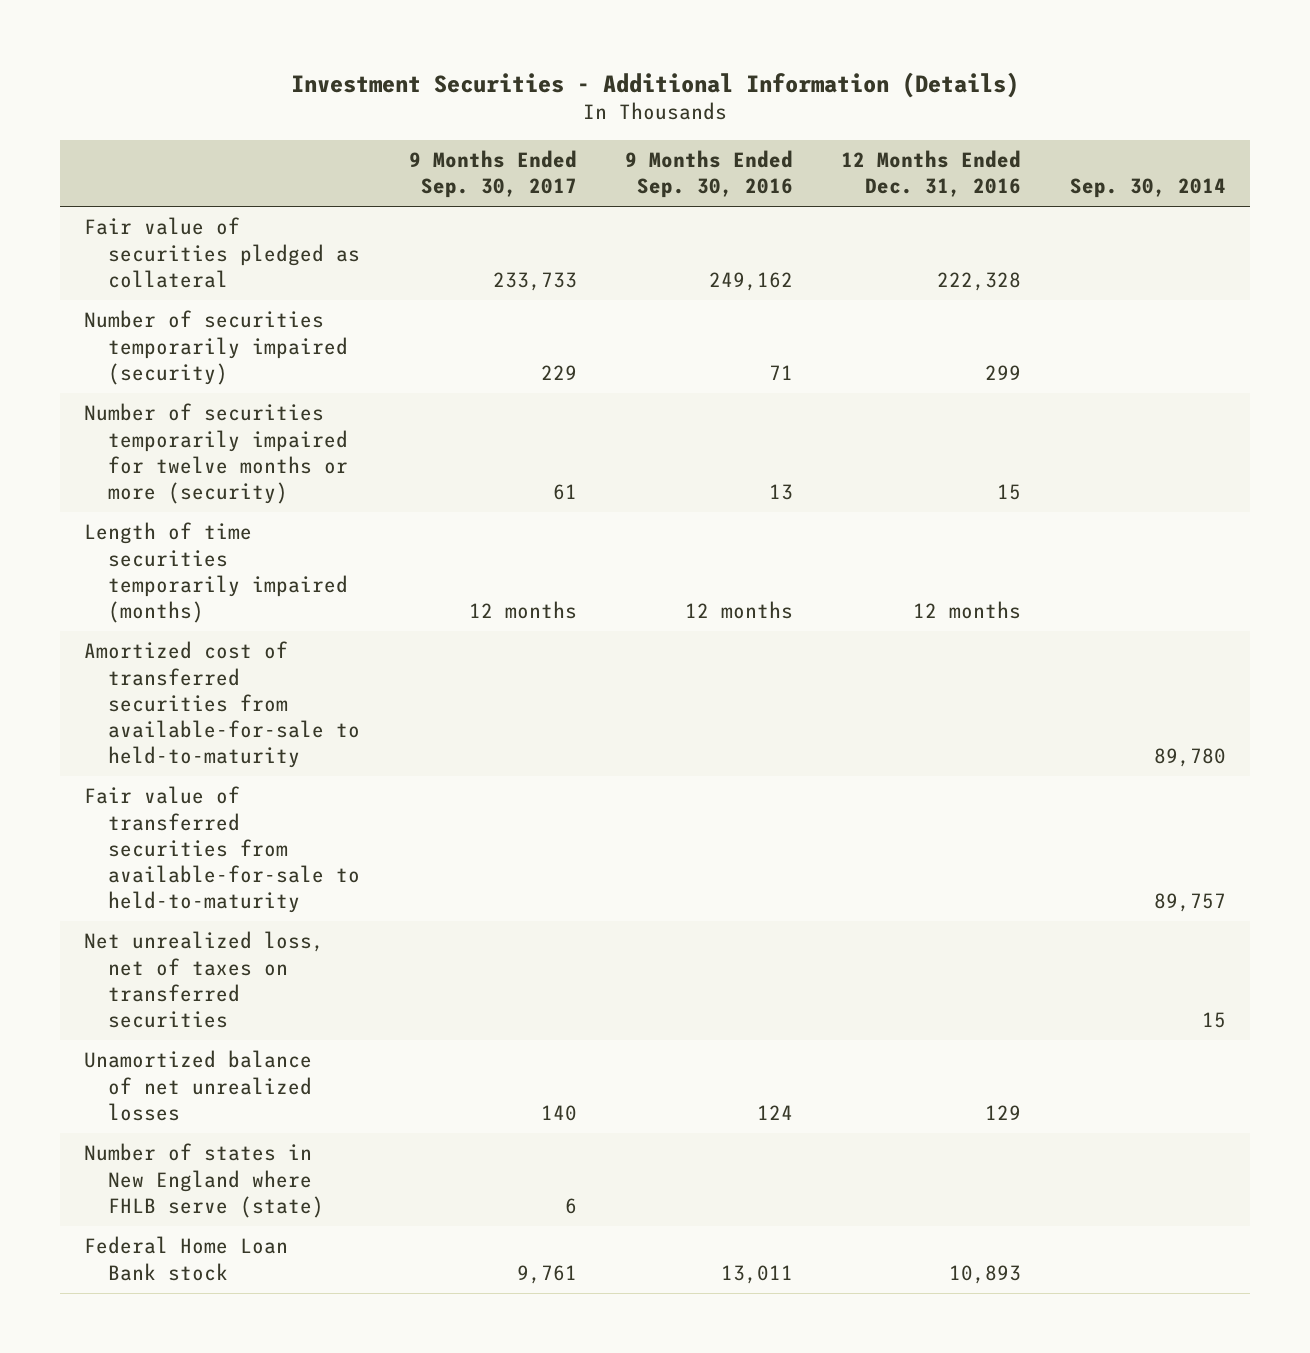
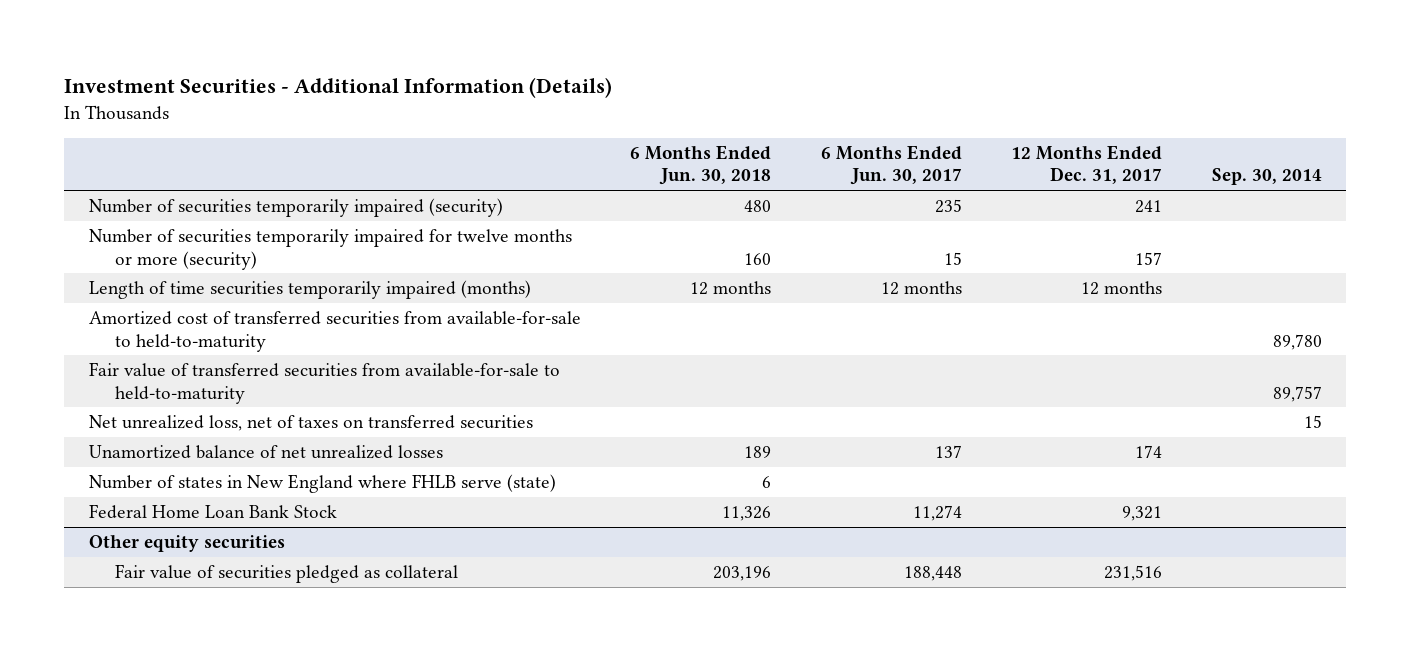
[408,150,577,199] 9 Months Ended Sep. 30, 2017 -> none
[624,150,793,199] 9 Months Ended Sep. 30, 2016 -> none
[841,150,1022,198] 12 Months Ended Dec. 31, 2016 -> none
none -> [630,144,772,186] 6 Months Ended Jun. 30, 2018
none -> [820,144,962,186] 6 Months Ended Jun. 30, 2017
none -> [1011,144,1163,185] 12 Months Ended Dec. 31, 2017
[84,217,361,288] Fair value of securities pledged as collateral -> none
[84,1236,289,1281] Federal Home Loan Bank stock -> [88,504,337,520] Federal Home Loan Bank Stock
none -> [88,535,285,553] Other equity securities
none -> [115,564,459,584] Fair value of securities pledged as collateral

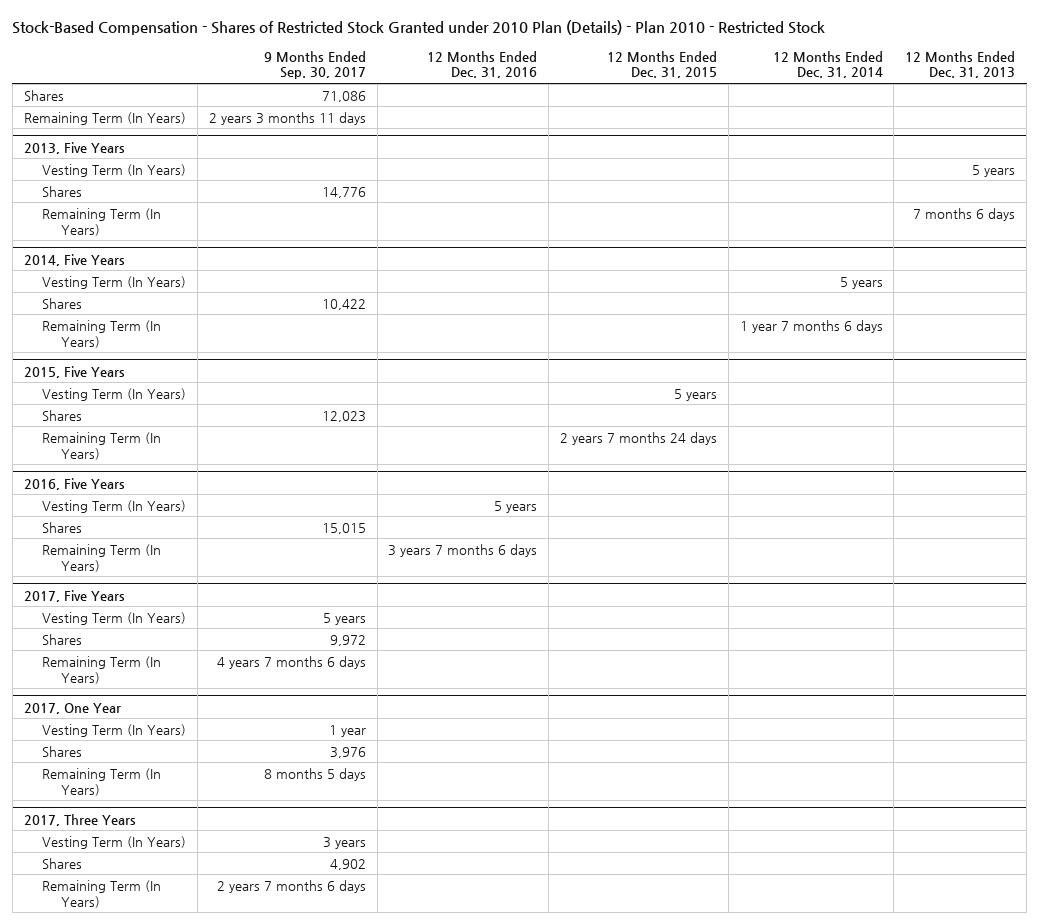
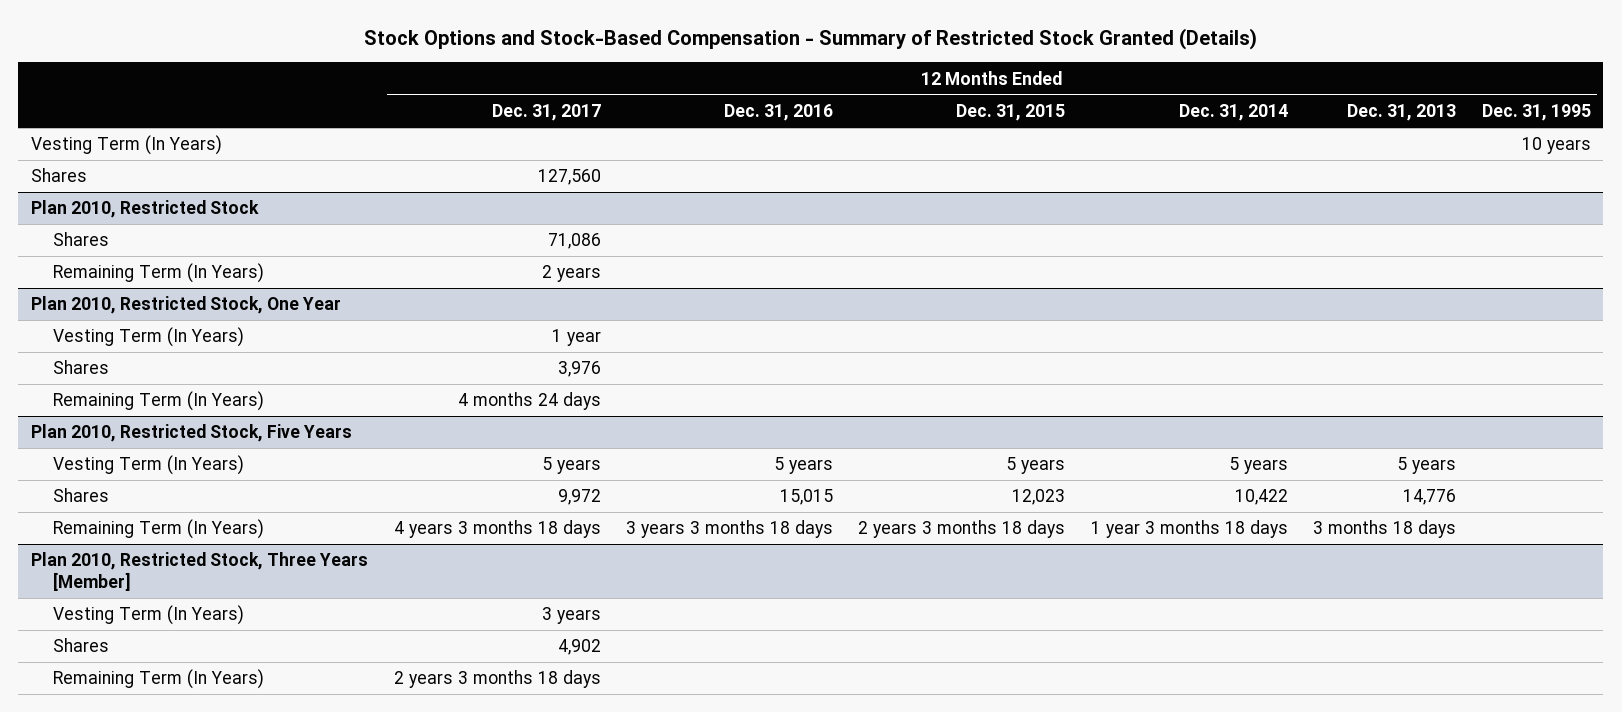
[12,20,826,36] Stock-Based Compensation - Shares of Restricted Stock Granted under 2010 Plan (Details) - Plan 2010 - Restricted Stock -> [363,28,1257,51] Stock Options and Stock-Based Compensation - Summary of Restricted Stock Granted (Details)
[263,50,366,80] 9 Months Ended Sep. 30, 2017 -> none
none -> [491,104,601,122] Dec. 31, 2017
none -> [1481,104,1591,122] Dec. 31, 1995
none -> [31,135,223,156] Vesting Term (In Years)
[23,111,186,125] Remaining Term (In Years) -> none
[23,141,125,154] 2013, Five Years -> none
[42,163,187,177] Vesting Term (In Years) -> none
[42,185,83,197] Shares -> none
[42,207,162,236] Remaining Term (In Years) -> none
[23,253,125,266] 2014, Five Years -> none
[42,275,187,289] Vesting Term (In Years) -> none
[42,297,83,309] Shares -> none
[42,319,162,348] Remaining Term (In Years) -> none
[23,365,125,378] 2015, Five Years -> none
[42,387,187,401] Vesting Term (In Years) -> none
[42,409,83,421] Shares -> none
[42,431,162,460] Remaining Term (In Years) -> none
[23,477,125,490] 2016, Five Years -> none
[42,499,187,513] Vesting Term (In Years) -> none
[42,521,83,533] Shares -> none
[42,543,162,572] Remaining Term (In Years) -> none
[23,589,125,602] 2017, Five Years -> none
[42,611,187,625] Vesting Term (In Years) -> none
[42,633,83,645] Shares -> none
[42,655,162,684] Remaining Term (In Years) -> none
[23,702,121,714] 2017, One Year -> none
[42,723,187,737] Vesting Term (In Years) -> none
[42,745,83,757] Shares -> none
[42,767,162,796] Remaining Term (In Years) -> none
[23,813,136,826] 2017, Three Years -> none
[42,835,187,849] Vesting Term (In Years) -> none
[42,857,83,869] Shares -> none
[42,879,162,908] Remaining Term (In Years) -> none
none -> [31,200,260,219] Plan 2010, Restricted Stock
none -> [52,232,109,247] Shares
none -> [52,263,264,284] Remaining Term (In Years)
none -> [31,296,342,315] Plan 2010, Restricted Stock, One Year
none -> [52,327,244,348] Vesting Term (In Years)
none -> [52,360,109,375] Shares
none -> [52,391,264,412] Remaining Term (In Years)
none -> [31,424,353,443] Plan 2010, Restricted Stock, Five Years
none -> [52,455,244,476] Vesting Term (In Years)
none -> [52,488,109,503] Shares
none -> [52,519,264,540] Remaining Term (In Years)
none -> [31,552,369,591] Plan 2010, Restricted Stock, Three Years [Member]
none -> [52,605,244,626] Vesting Term (In Years)
none -> [52,638,109,653] Shares
none -> [52,669,264,690] Remaining Term (In Years)

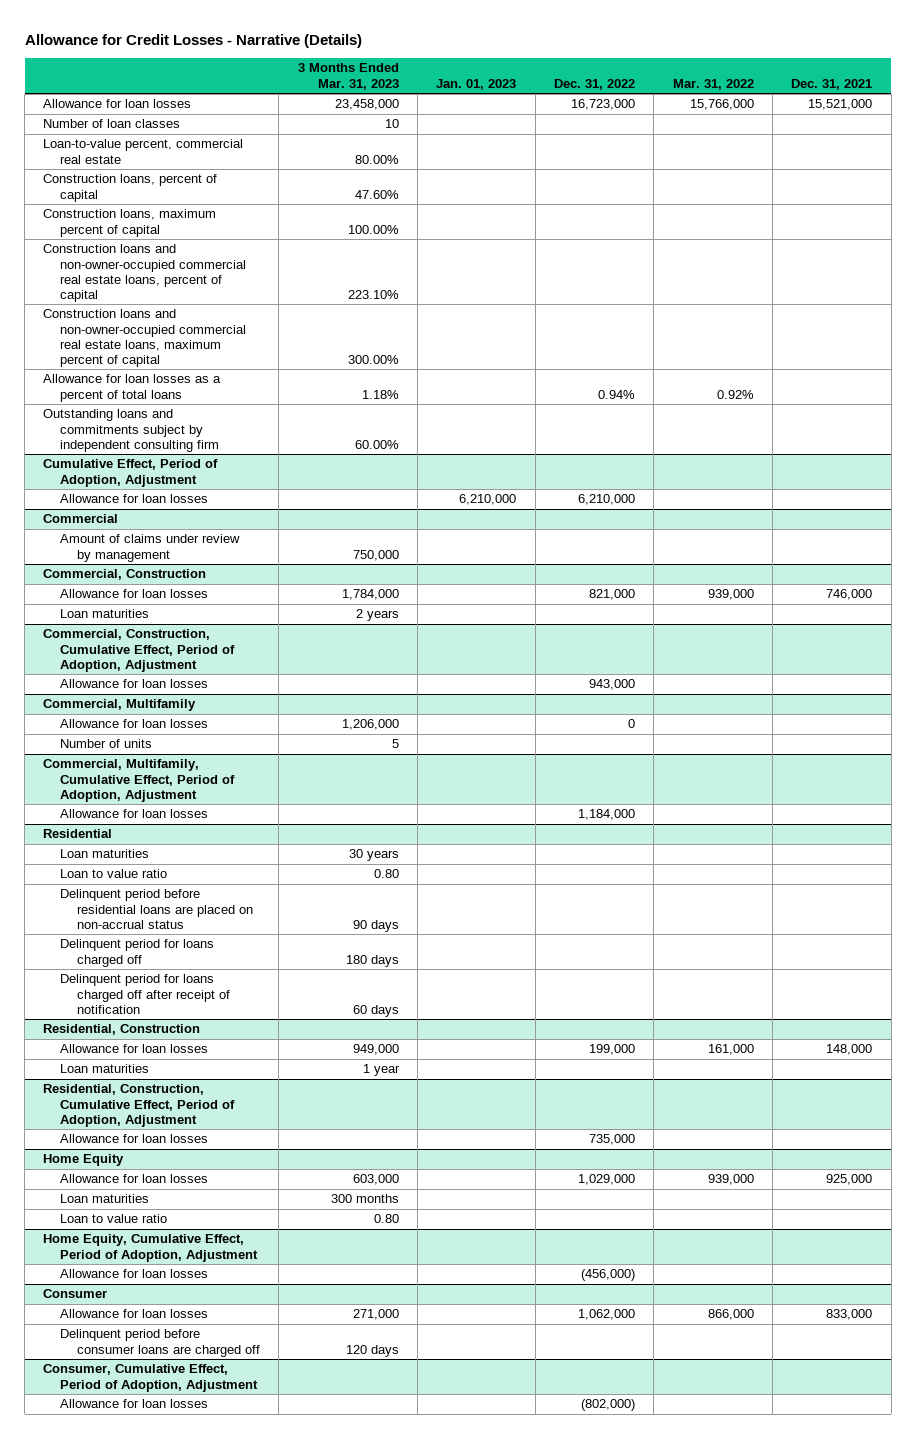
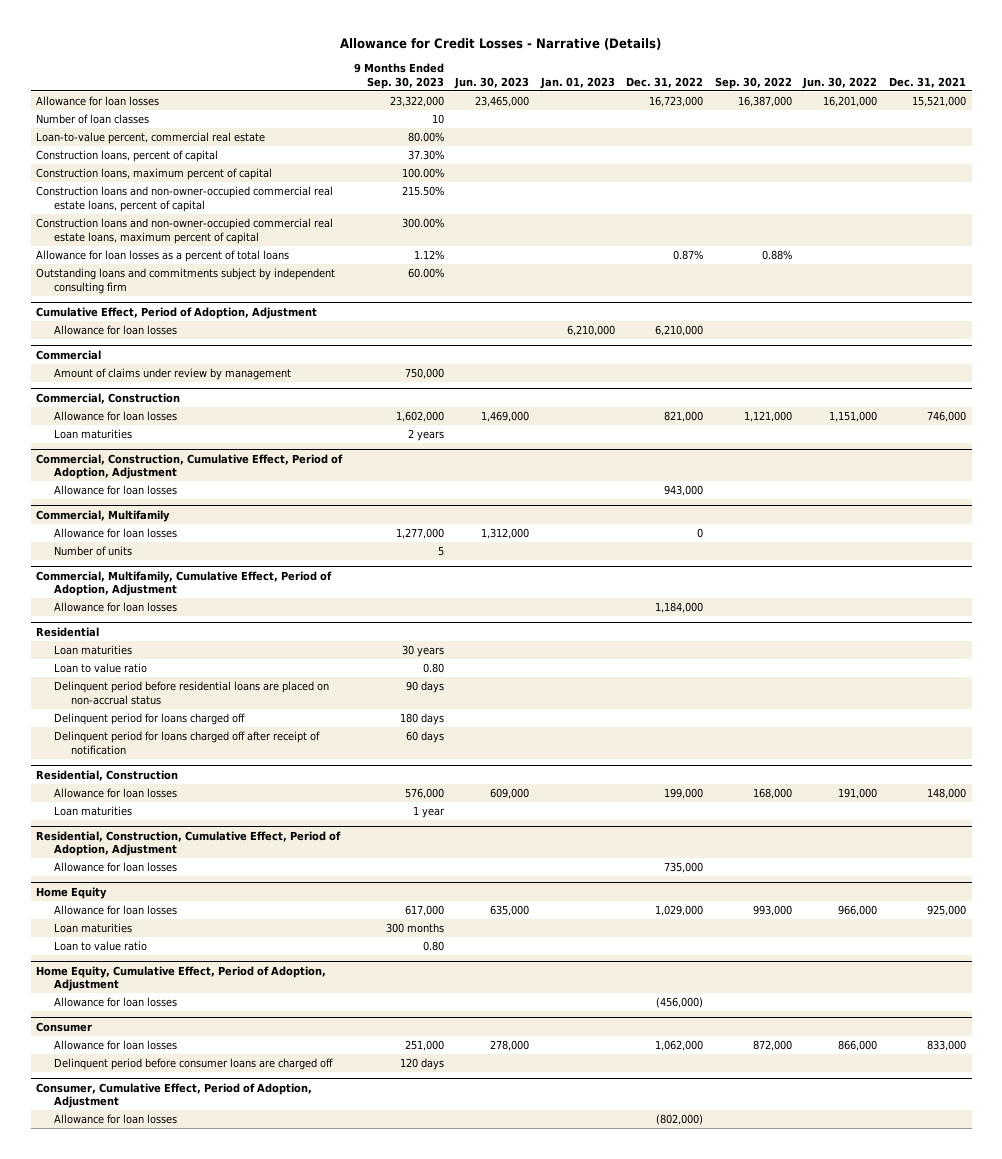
[297,63,399,90] 3 Months Ended Mar. 31, 2023 -> none
[672,78,754,90] Mar. 31, 2022 -> none
none -> [353,63,444,90] 9 Months Ended Sep. 30, 2023
none -> [454,77,530,90] Jun. 30, 2023
none -> [714,77,792,90] Sep. 30, 2022
none -> [802,77,878,90] Jun. 30, 2022
[598,389,636,399] 0.94% -> [673,250,704,261] 0.87%

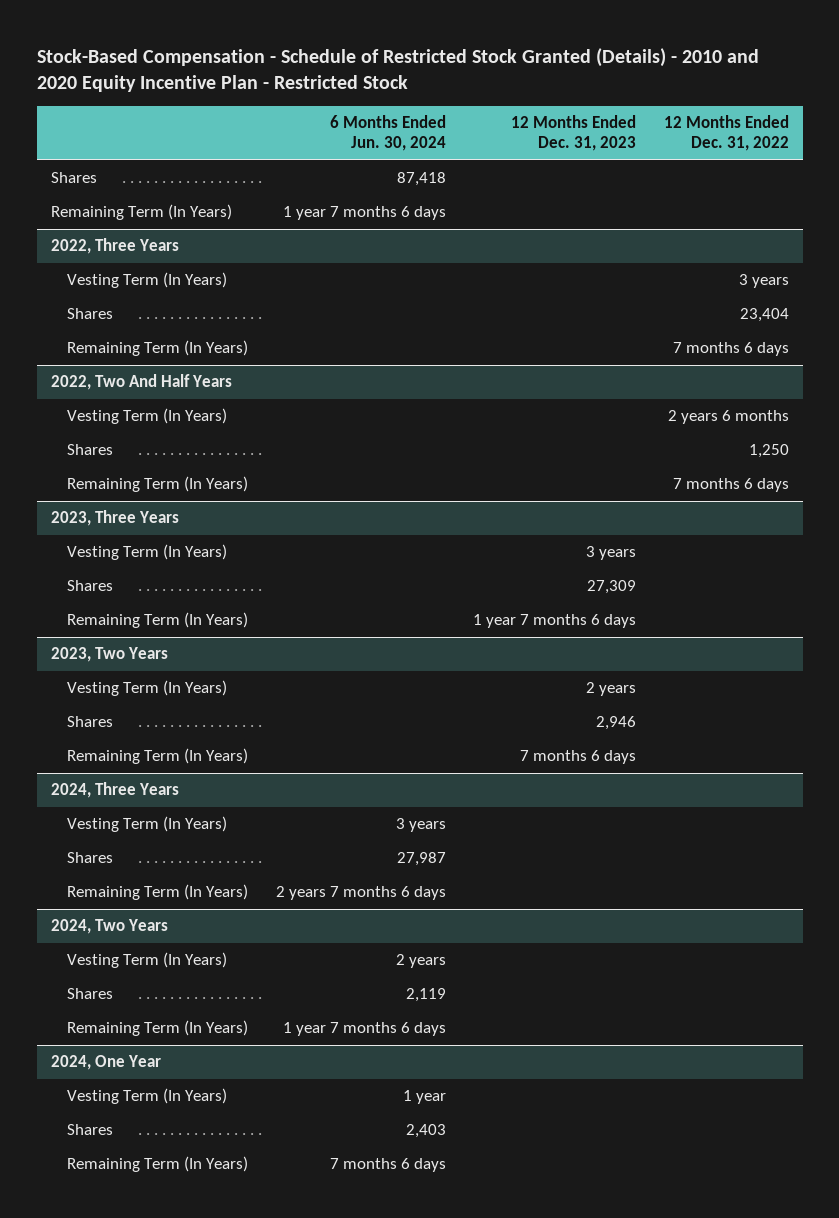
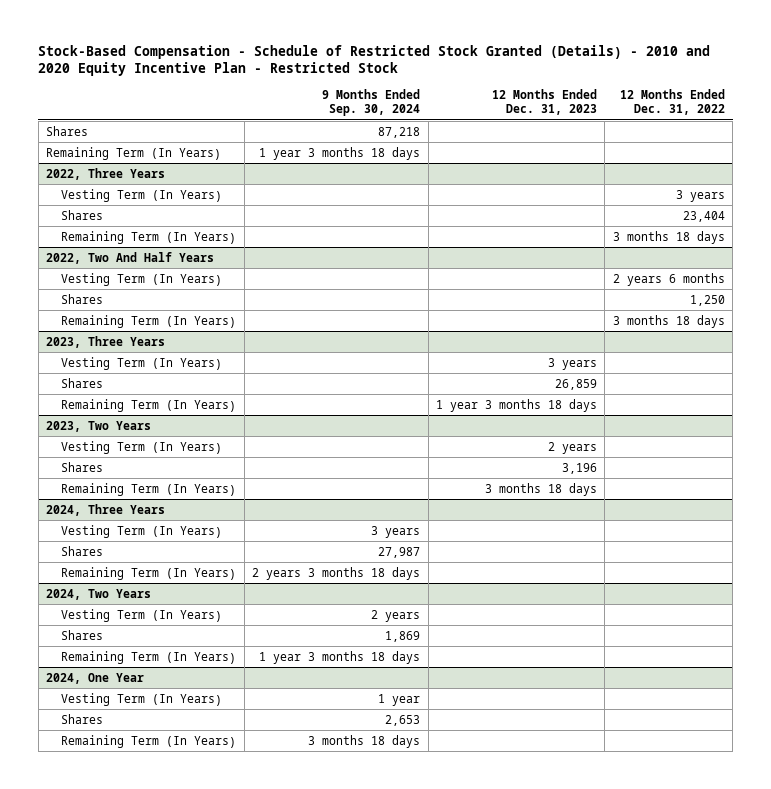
[329,114,446,152] 6 Months Ended Jun. 30, 2024 -> none
none -> [322,88,421,117] 9 Months Ended Sep. 30, 2024
[672,342,789,357] 7 months 6 days -> [612,230,725,244] 3 months 18 days
[672,478,789,493] 7 months 6 days -> [612,314,725,328] 3 months 18 days
[587,580,637,595] 27,309 -> [554,378,597,390] 26,859
[473,614,637,629] 1 year 7 months 6 days -> [435,398,597,412] 1 year 3 months 18 days
[596,716,637,731] 2,946 -> [561,462,597,474] 3,196
[520,750,637,765] 7 months 6 days -> [484,482,597,496] 3 months 18 days

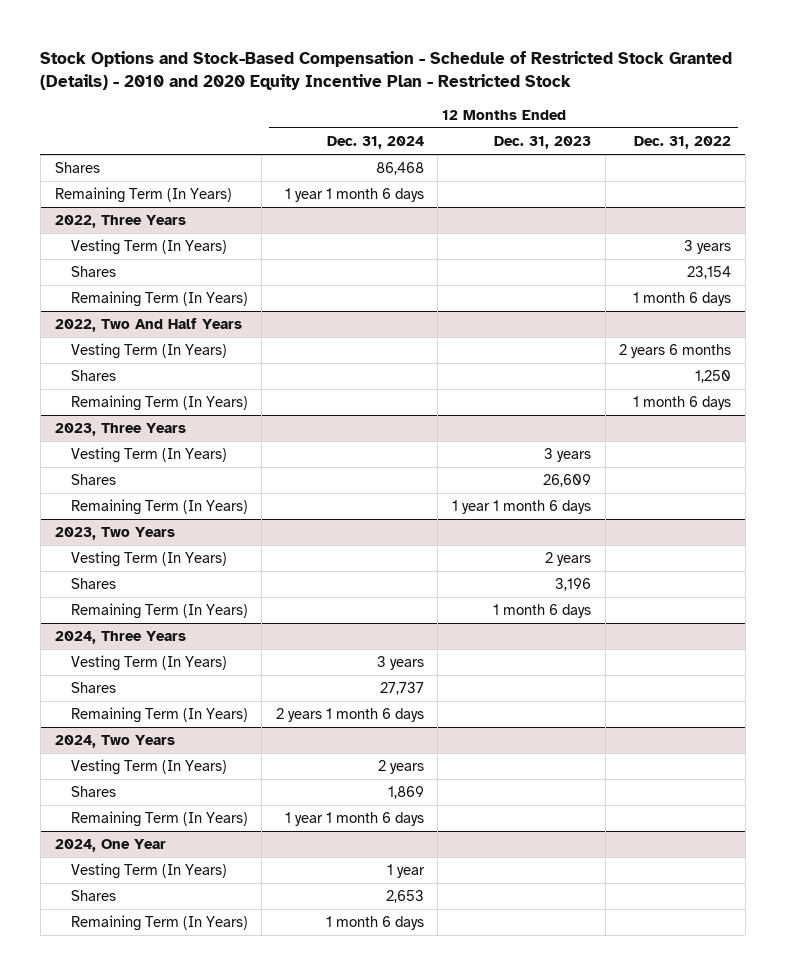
[38,44,711,77] Stock-Based Compensation - Schedule of Restricted Stock Granted (Details) - 2010 and 2020 Equity Incentive Plan - Restricted Stock -> [40,50,733,90] Stock Options and Stock-Based Compensation - Schedule of Restricted Stock Granted (Details) - 2010 and 2020 Equity Incentive Plan - Restricted Stock
[322,88,421,117] 9 Months Ended Sep. 30, 2024 -> none
none -> [326,136,424,150] Dec. 31, 2024
[682,210,725,222] 23,404 -> [687,266,732,280] 23,154
[612,230,725,244] 3 months 18 days -> [633,292,732,307] 1 month 6 days
[612,314,725,328] 3 months 18 days -> [633,396,732,411] 1 month 6 days
[554,378,597,390] 26,859 -> [543,474,592,488] 26,609
[435,398,597,412] 1 year 3 months 18 days -> [452,500,592,515] 1 year 1 month 6 days
[484,482,597,496] 3 months 18 days -> [493,604,592,619] 1 month 6 days

